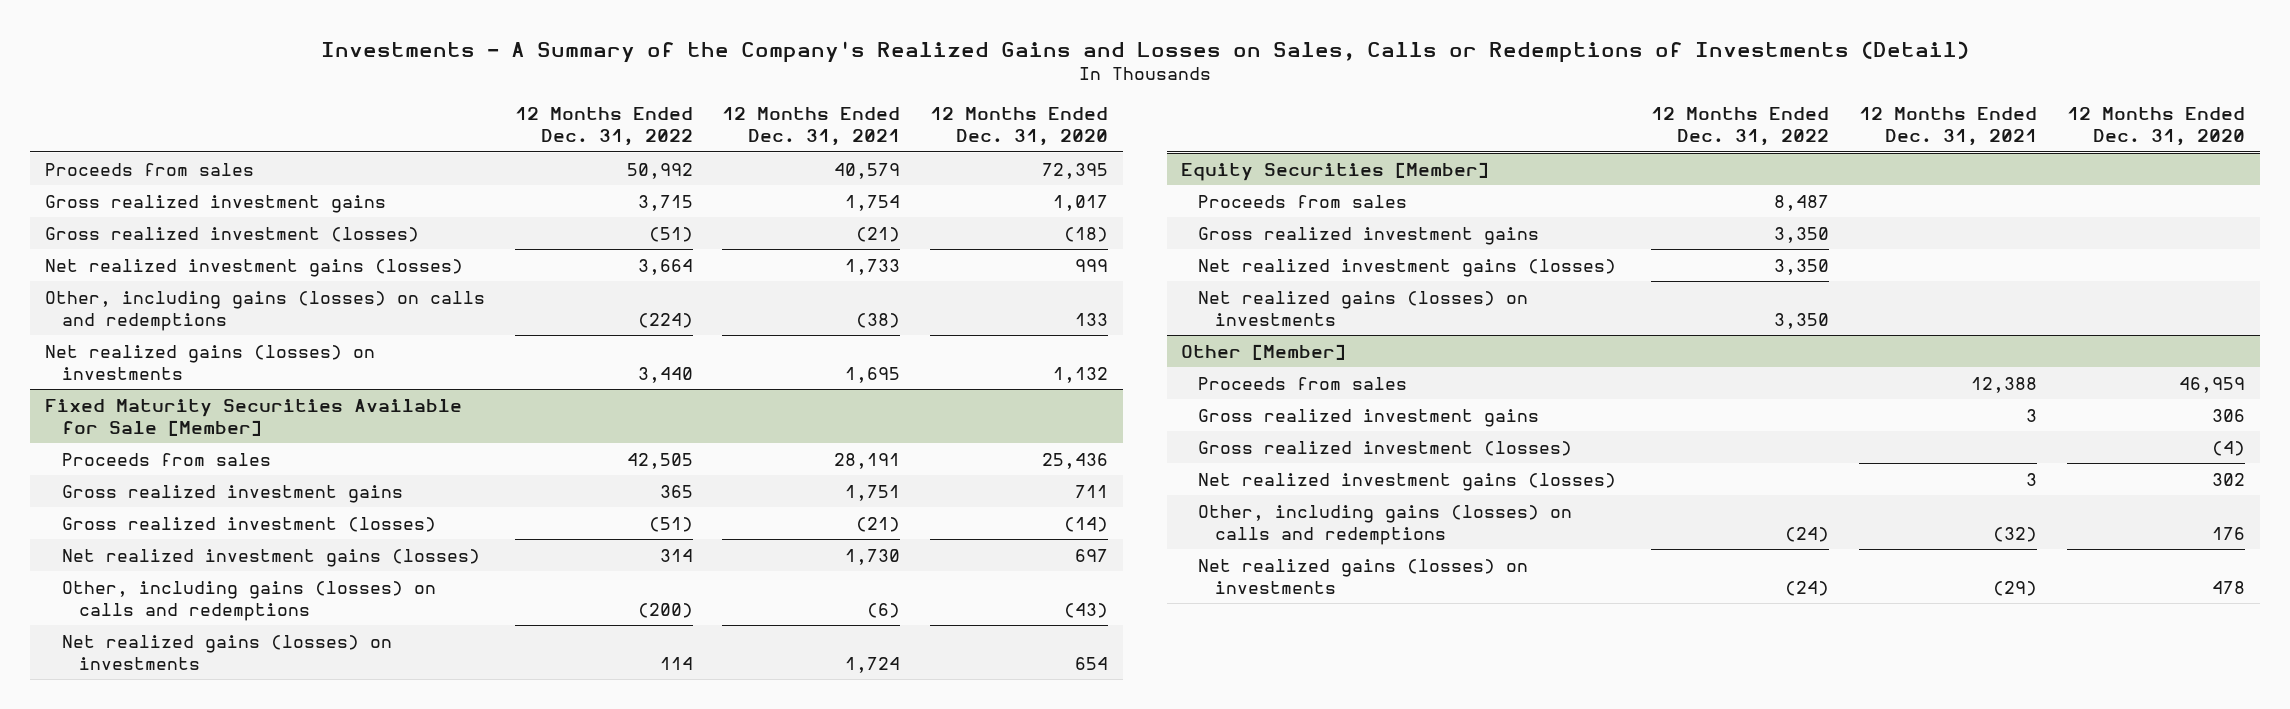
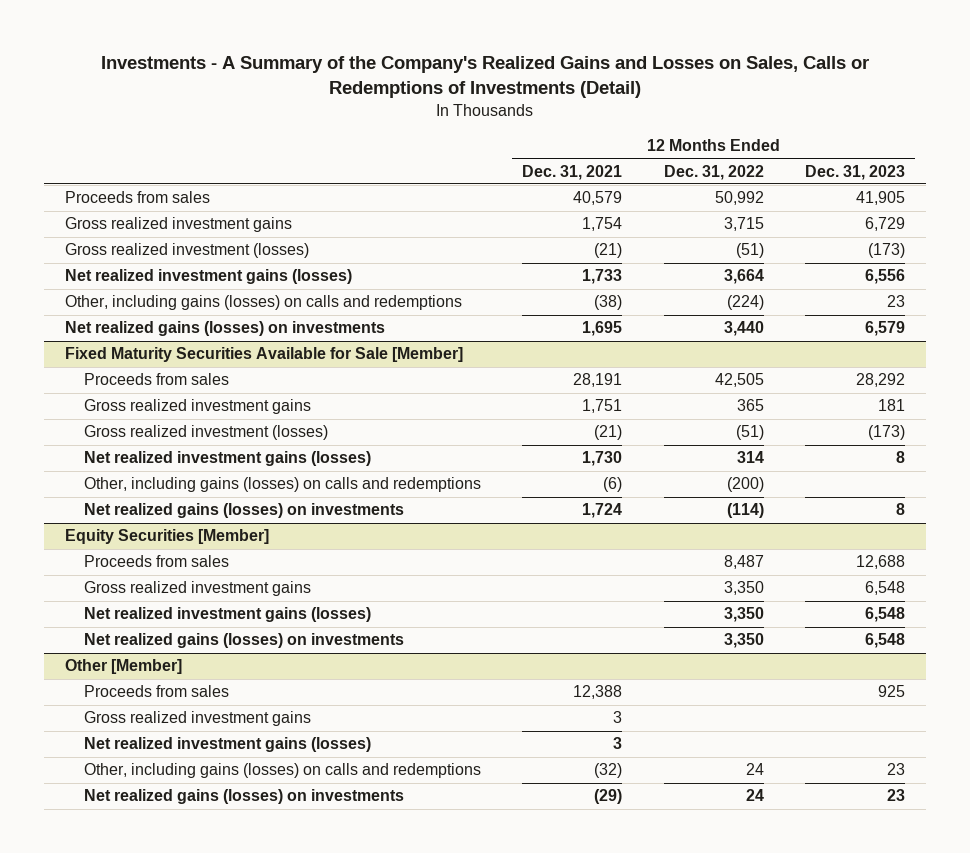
[930,107,1109,146] 12 Months Ended Dec. 31, 2020 -> none
none -> [804,164,905,180] Dec. 31, 2023
[659,656,693,670] 114 -> [726,503,764,519] (114)
[1198,440,1573,456] Gross realized investment (losses) -> none
[1785,526,1830,542] (24) -> [745,763,764,776] 24
[1785,580,1830,596] (24) -> [745,789,764,802] 24

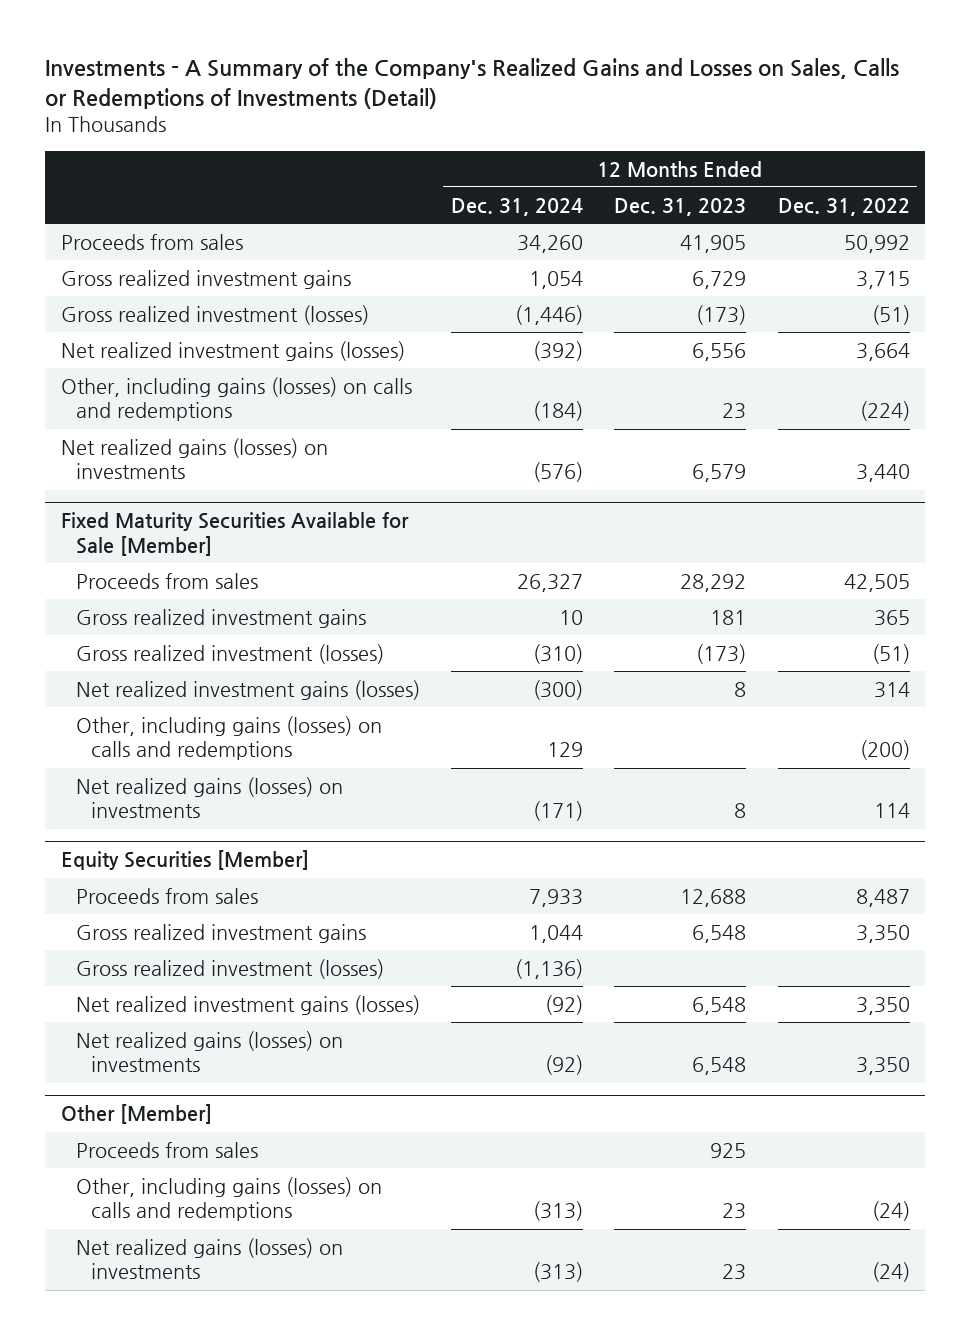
[522,164,623,180] Dec. 31, 2021 -> none
none -> [451,197,584,216] Dec. 31, 2024
[726,503,764,519] (114) -> [873,803,910,819] 114
none -> [76,958,385,979] Gross realized investment (losses)
[83,711,311,727] Gross realized investment gains -> none
[83,737,371,753] Net realized investment gains (losses) -> none
[745,763,764,776] 24 -> [871,1201,910,1222] (24)
[745,789,764,802] 24 -> [871,1262,910,1283] (24)

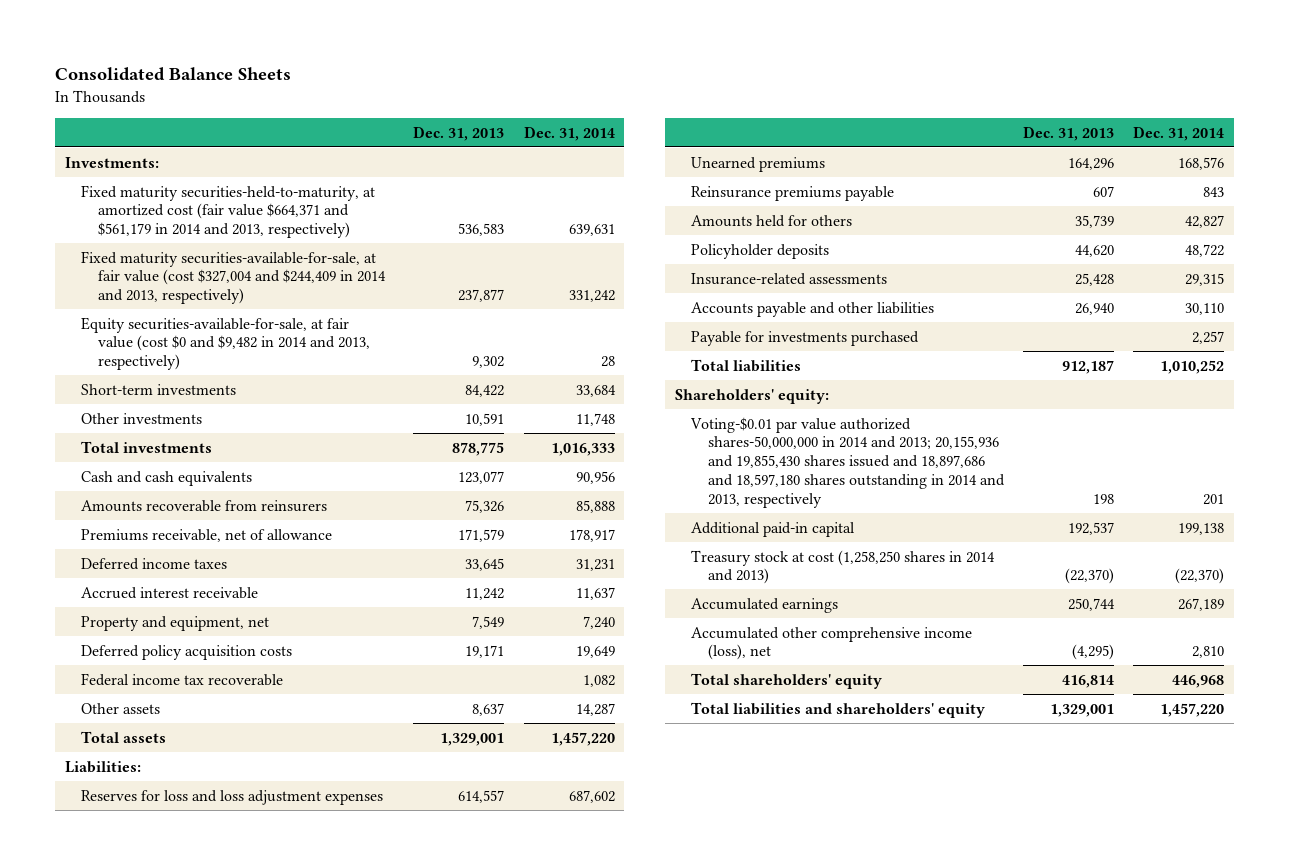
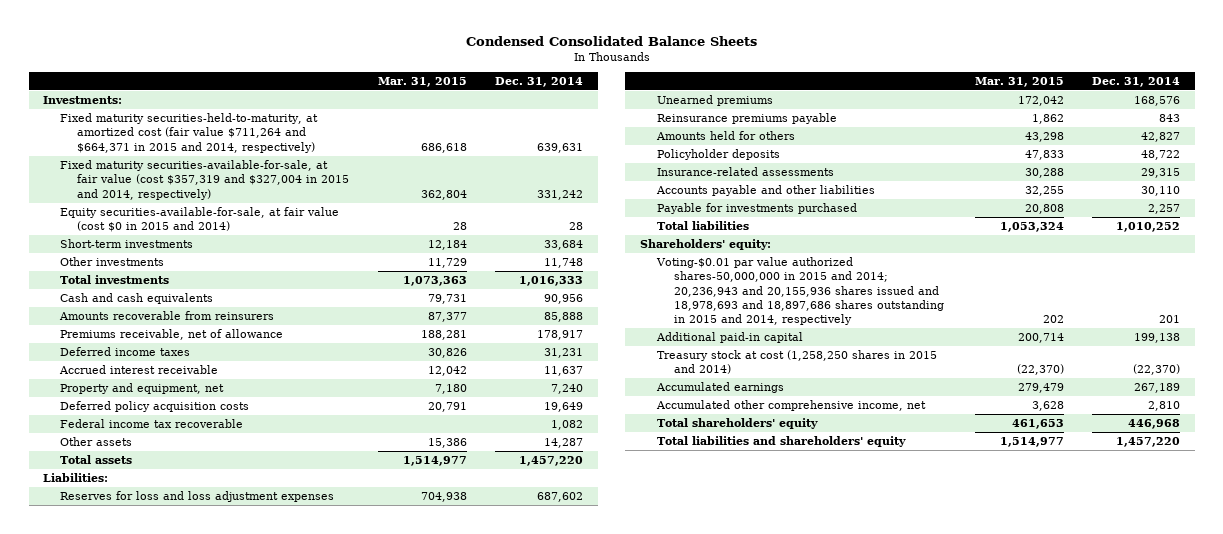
[55,67,292,82] Consolidated Balance Sheets -> [465,35,757,46] Condensed Consolidated Balance Sheets
[413,126,505,142] Dec. 31, 2013 -> none
none -> [377,76,467,87] Mar. 31, 2015
[81,184,376,239] Fixed maturity securities-held-to-maturity, at amortized cost (fair value $664,371 and $561,179 in 2014 and 2013, respectively) -> [60,113,319,153] Fixed maturity securities-held-to-maturity, at amortized cost (fair value $711,264 and $664,371 in 2015 and 2014, respectively)
[81,250,386,305] Fixed maturity securities-available-for-sale, at fair value (cost $327,004 and $244,409 in 2014 and 2013, respectively) -> [60,160,350,200] Fixed maturity securities-available-for-sale, at fair value (cost $357,319 and $327,004 in 2015 and 2014, respectively)
[81,316,370,371] Equity securities-available-for-sale, at fair value (cost $0 and $9,482 in 2014 and 2013, respectively) -> [60,207,340,233] Equity securities-available-for-sale, at fair value (cost $0 in 2015 and 2014)
[690,416,1005,509] Voting-$0.01 par value authorized shares-50,000,000 in 2014 and 2013; 20,155,936 and 19,855,430 shares issued and 18,897,686 and 18,597,180 shares outstanding in 2014 and 2013, respectively -> [655,257,945,326] Voting-$0.01 par value authorized shares-50,000,000 in 2015 and 2014; 20,236,943 and 20,155,936 shares issued and 18,978,693 and 18,897,686 shares outstanding in 2015 and 2014, respectively
[691,549,996,585] Treasury stock at cost (1,258,250 shares in 2014 and 2013) -> [656,350,937,375] Treasury stock at cost (1,258,250 shares in 2015 and 2014)
[691,626,973,661] Accumulated other comprehensive income (loss), net -> [655,400,926,412] Accumulated other comprehensive income, net

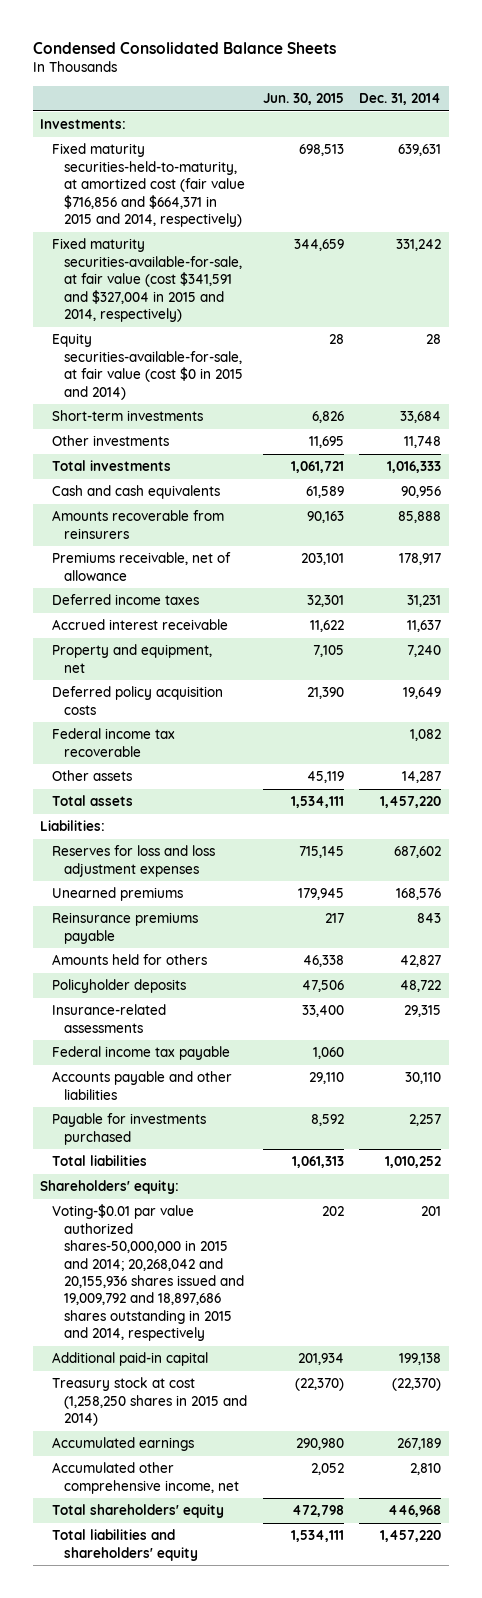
[377,76,467,87] Mar. 31, 2015 -> none
none -> [262,93,344,106] Jun. 30, 2015
[60,113,319,153] Fixed maturity securities-held-to-maturity, at amortized cost (fair value $711,264 and $664,371 in 2015 and 2014, respectively) -> [52,143,246,227] Fixed maturity securities-held-to-maturity, at amortized cost (fair value $716,856 and $664,371 in 2015 and 2014, respectively)
[60,160,350,200] Fixed maturity securities-available-for-sale, at fair value (cost $357,319 and $327,004 in 2015 and 2014, respectively) -> [52,238,243,322] Fixed maturity securities-available-for-sale, at fair value (cost $341,591 and $327,004 in 2015 and 2014, respectively)
none -> [52,1046,231,1061] Federal income tax payable
[655,257,945,326] Voting-$0.01 par value authorized shares-50,000,000 in 2015 and 2014; 20,236,943 and 20,155,936 shares issued and 18,978,693 and 18,897,686 shares outstanding in 2015 and 2014, respectively -> [52,1204,245,1342] Voting-$0.01 par value authorized shares-50,000,000 in 2015 and 2014; 20,268,042 and 20,155,936 shares issued and 19,009,792 and 18,897,686 shares outstanding in 2015 and 2014, respectively

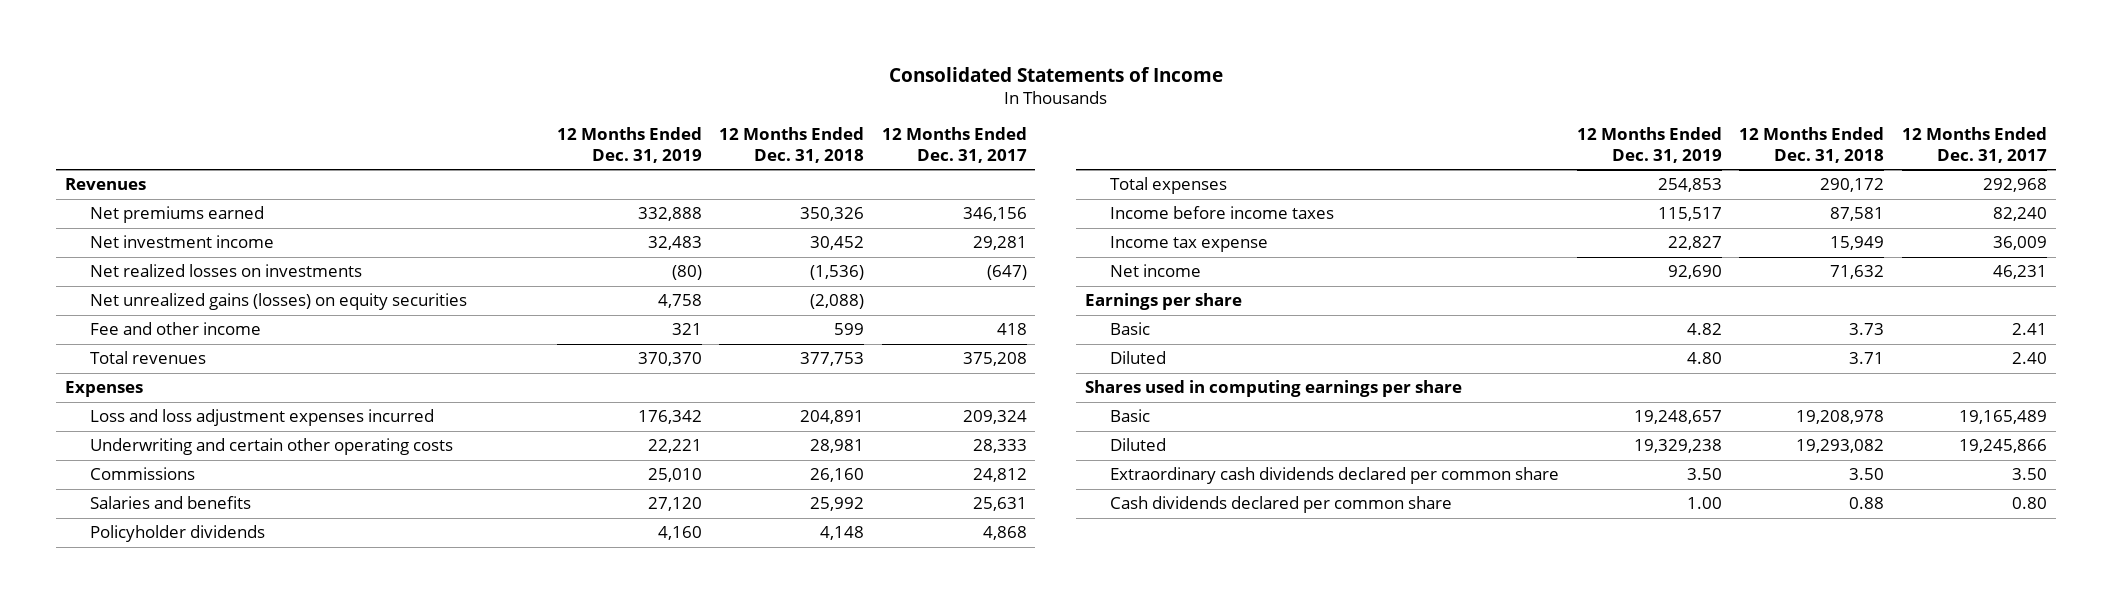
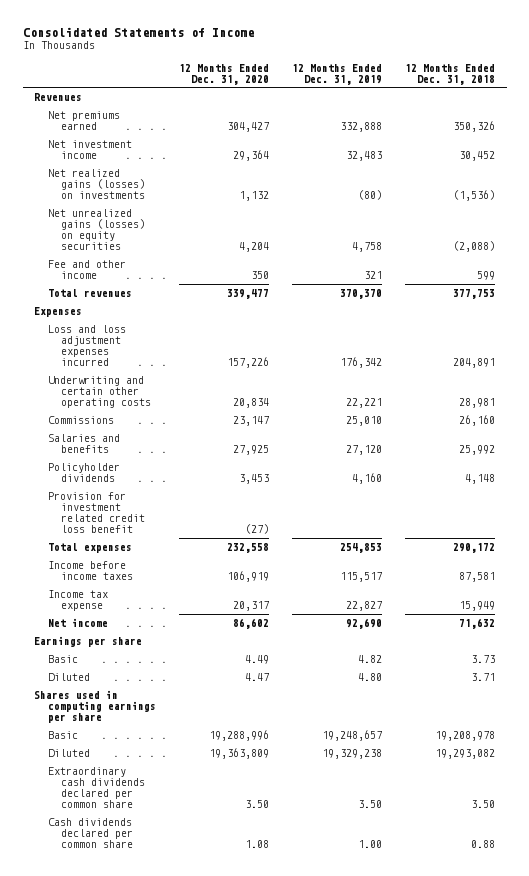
[881,127,1027,163] 12 Months Ended Dec. 31, 2017 -> none
none -> [178,63,269,85] 12 Months Ended Dec. 31, 2020
[90,264,363,278] Net realized losses on investments -> [47,169,146,200] Net realized gains (losses) on investments
none -> [47,492,146,534] Provision for investment related credit loss benefit

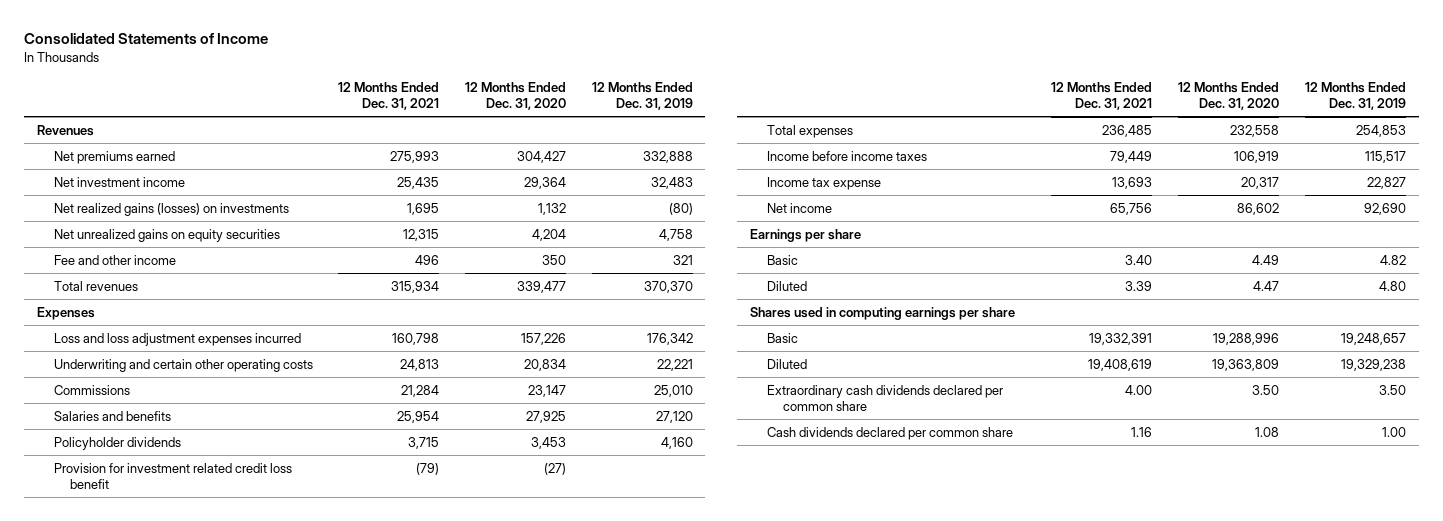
[405,63,496,85] 12 Months Ended Dec. 31, 2018 -> none
none -> [338,82,440,111] 12 Months Ended Dec. 31, 2021
[47,209,146,251] Net unrealized gains (losses) on equity securities -> [53,228,280,242] Net unrealized gains on equity securities

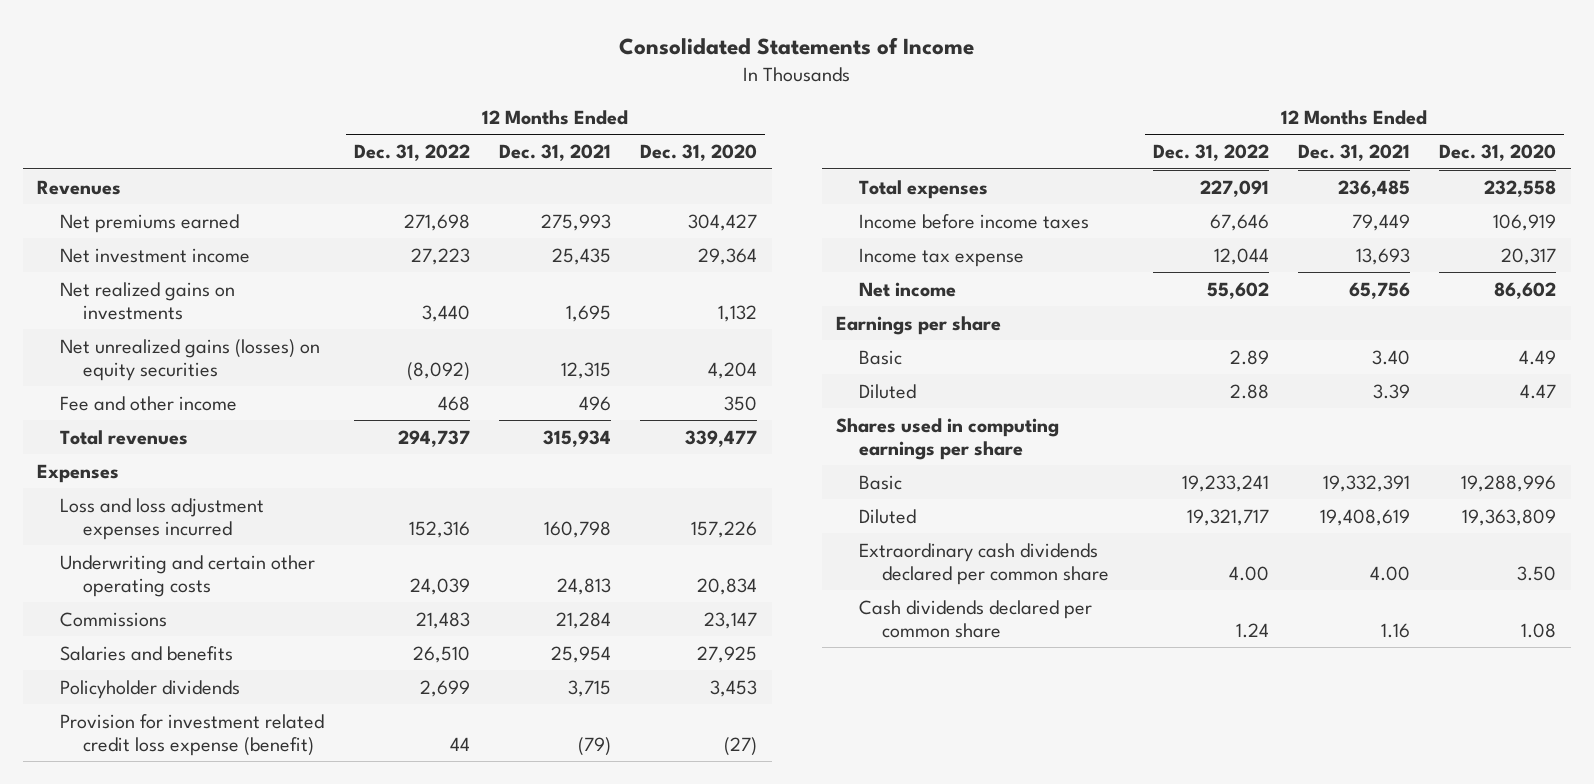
[591,82,693,111] 12 Months Ended Dec. 31, 2019 -> none
none -> [353,144,470,162] Dec. 31, 2022
[53,202,289,216] Net realized gains (losses) on investments -> [60,281,236,320] Net realized gains on investments
[53,228,280,242] Net unrealized gains on equity securities -> [60,338,321,381] Net unrealized gains (losses) on equity securities
[53,462,292,489] Provision for investment related credit loss benefit -> [60,713,325,756] Provision for investment related credit loss expense (benefit)

